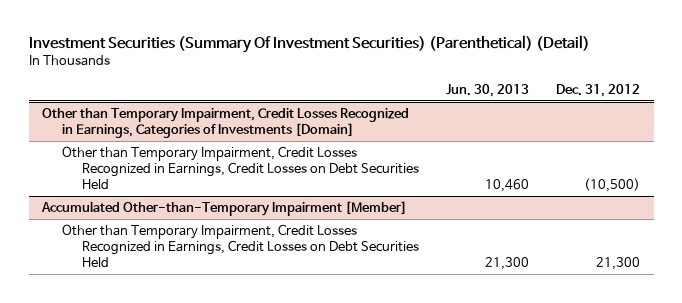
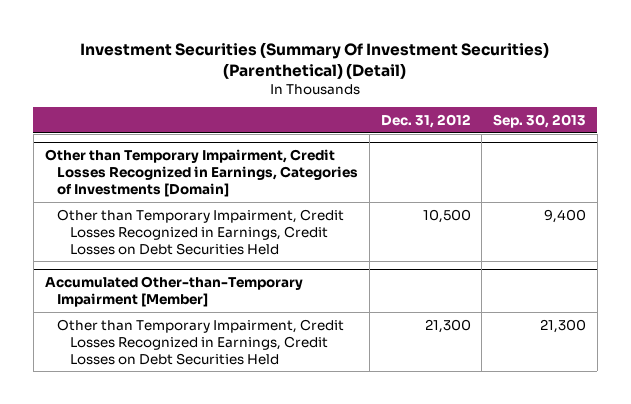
[445,83,529,97] Jun. 30, 2013 -> none
none -> [493,113,587,128] Sep. 30, 2013
[584,177,641,192] (10,500) -> [422,208,471,223] 10,500

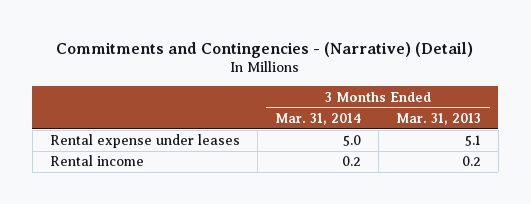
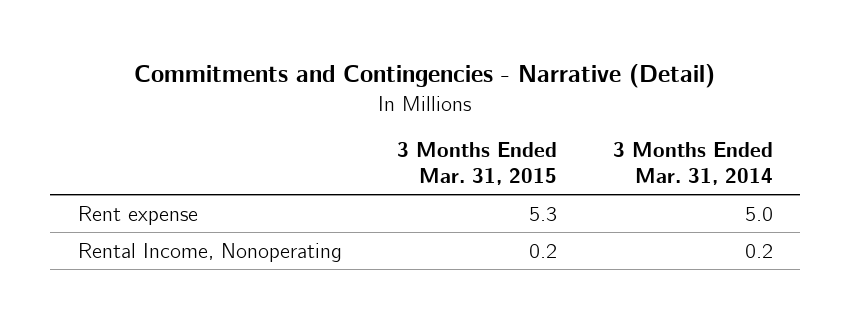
[56,41,474,58] Commitments and Contingencies - (Narrative) (Detail) -> [134,64,716,89] Commitments and Contingencies - Narrative (Detail)
[395,113,481,126] Mar. 31, 2013 -> none
none -> [397,142,558,185] 3 Months Ended Mar. 31, 2015
[49,134,240,149] Rental expense under leases -> [77,205,198,225] Rent expense
[49,155,144,167] Rental income -> [77,242,342,262] Rental Income, Nonoperating

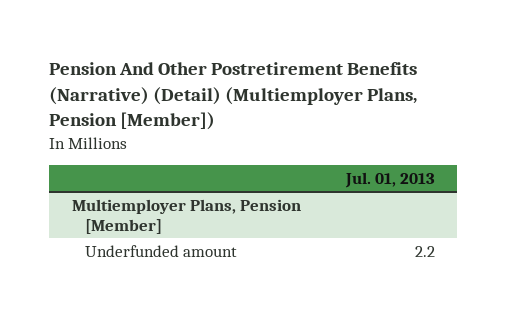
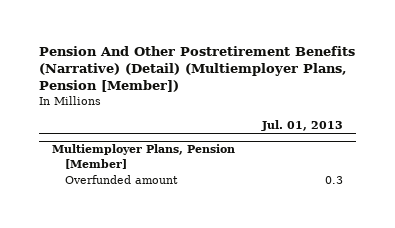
[84,244,237,257] Underfunded amount -> [65,175,179,185] Overfunded amount
[414,245,435,257] 2.2 -> [324,176,343,185] 0.3

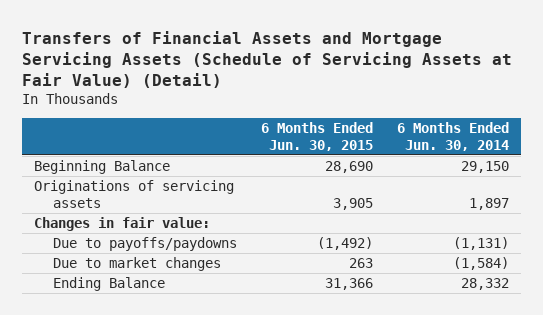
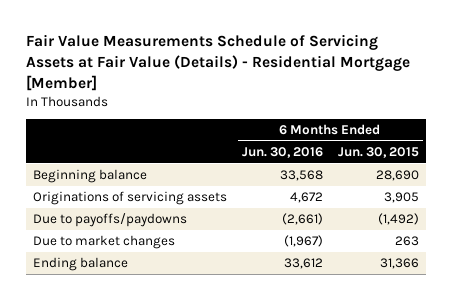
[22,30,513,88] Transfers of Financial Assets and Mortgage Servicing Assets (Schedule of Servicing Assets at Fair Value) (Detail) -> [25,34,410,91] Fair Value Measurements Schedule of Servicing Assets at Fair Value (Details) - Residential Mortgage [Member]
[396,121,509,151] 6 Months Ended Jun. 30, 2014 -> none
none -> [241,146,323,158] Jun. 30, 2016
[34,160,171,175] Beginning Balance -> [33,169,148,184] Beginning balance
[34,217,211,232] Changes in fair value: -> none
[52,277,165,292] Ending Balance -> [33,257,129,272] Ending balance

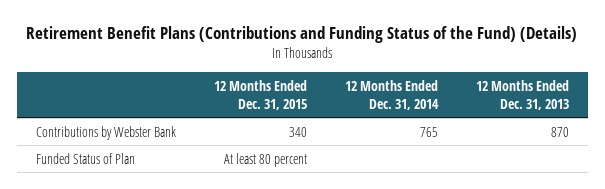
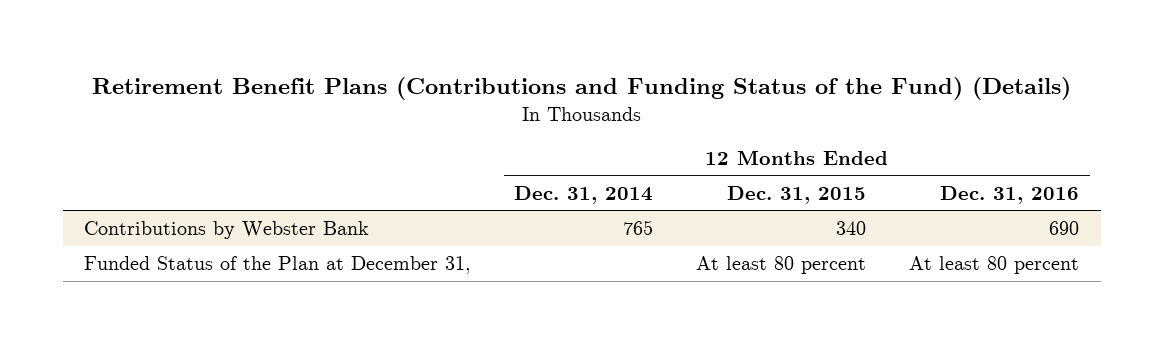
[475,79,569,110] 12 Months Ended Dec. 31, 2013 -> none
none -> [940,185,1080,204] Dec. 31, 2016
[35,152,135,164] Funded Status of Plan -> [84,256,472,275] Funded Status of the Plan at December 31,

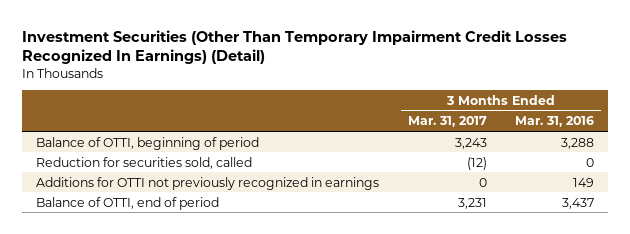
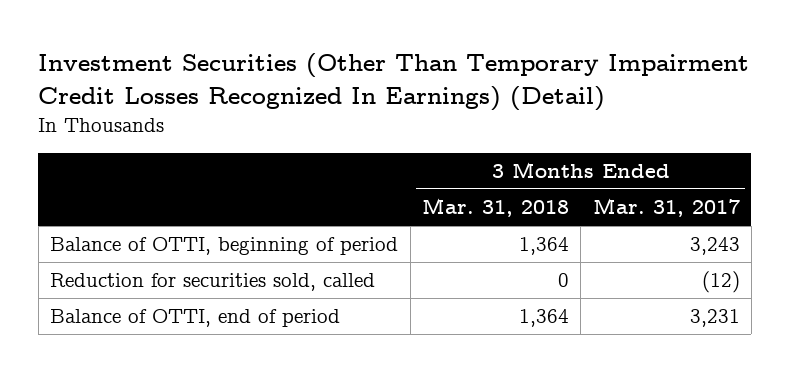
[514,116,594,128] Mar. 31, 2016 -> none
none -> [421,198,569,218] Mar. 31, 2018
[36,176,380,190] Additions for OTTI not previously recognized in earnings -> none

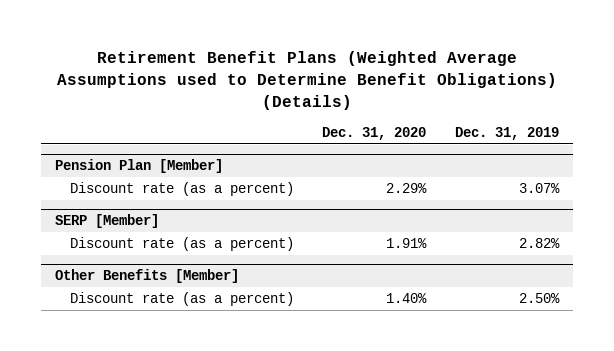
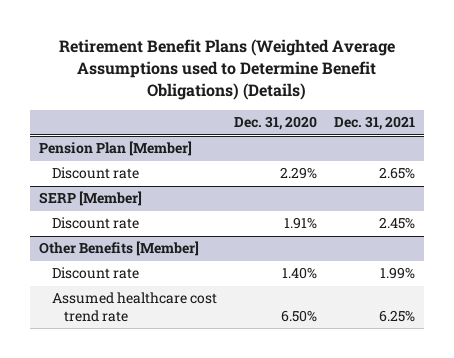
[454,126,559,140] Dec. 31, 2019 -> none
none -> [334,116,416,131] Dec. 31, 2021
[70,181,295,196] Discount rate (as a percent) -> [51,167,139,180] Discount rate
[70,236,295,251] Discount rate (as a percent) -> [51,217,139,230] Discount rate
[70,291,295,306] Discount rate (as a percent) -> [51,267,139,280] Discount rate
none -> [51,292,217,323] Assumed healthcare cost trend rate

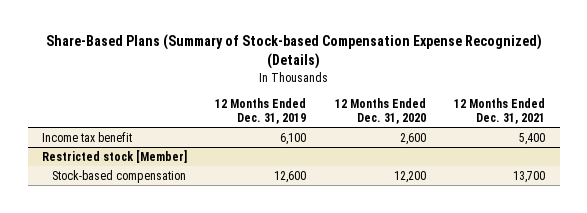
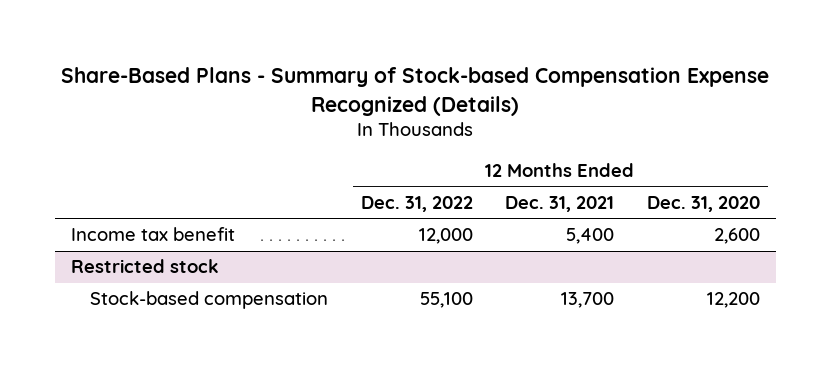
[45,34,542,70] Share-Based Plans (Summary of Stock-based Compensation Expense Recognized) (Details) -> [61,67,770,116] Share-Based Plans - Summary of Stock-based Compensation Expense Recognized (Details)
[215,97,307,125] 12 Months Ended Dec. 31, 2019 -> none
none -> [360,195,473,212] Dec. 31, 2022
[41,149,187,163] Restricted stock [Member] -> [70,259,219,274] Restricted stock

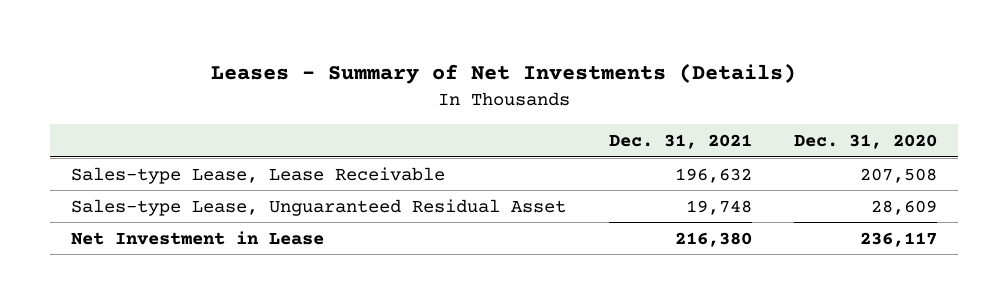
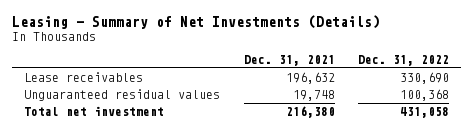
[211,63,797,85] Leases - Summary of Net Investments (Details) -> [11,15,380,30] Leasing - Summary of Net Investments (Details)
[794,134,938,150] Dec. 31, 2020 -> none
none -> [358,55,450,67] Dec. 31, 2022
[71,166,446,184] Sales-type Lease, Lease Receivable -> [23,72,143,83] Lease receivables
[71,198,567,216] Sales-type Lease, Unguaranteed Residual Asset -> [23,89,220,102] Unguaranteed residual values
[71,230,325,245] Net Investment in Lease -> [23,106,164,117] Total net investment

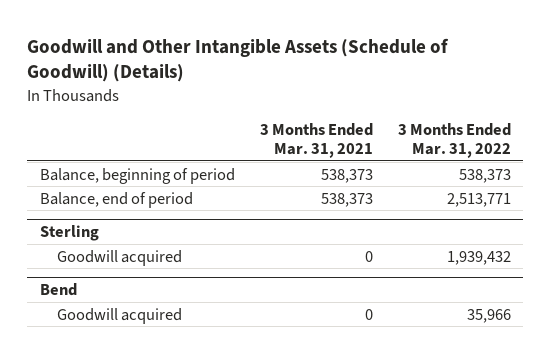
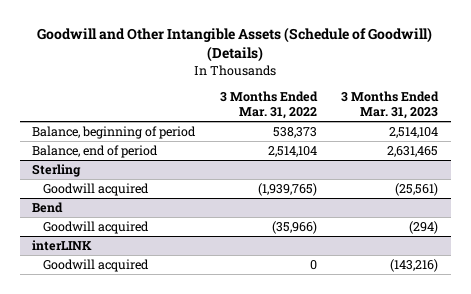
[259,122,373,159] 3 Months Ended Mar. 31, 2021 -> none
none -> [341,91,440,120] 3 Months Ended Mar. 31, 2023
[446,192,511,207] 2,513,771 -> [267,145,317,157] 2,514,104
[446,250,511,265] 1,939,432 -> [257,182,317,196] (1,939,765)
[466,308,511,323] 35,966 -> [271,220,317,234] (35,966)
none -> [32,239,93,251] interLINK
none -> [43,258,150,272] Goodwill acquired

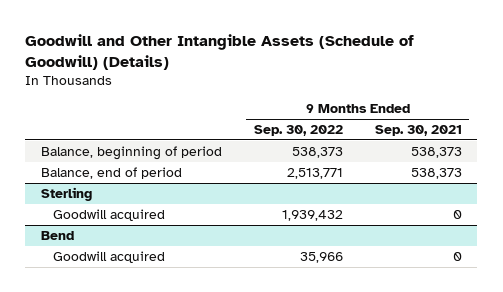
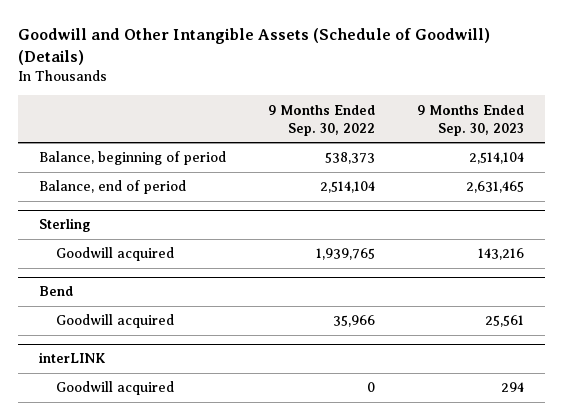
[374,125,462,137] Sep. 30, 2021 -> none
none -> [416,104,524,136] 9 Months Ended Sep. 30, 2023
[286,167,343,179] 2,513,771 -> [319,181,375,194] 2,514,104
[281,209,343,221] 1,939,432 -> [315,248,375,261] 1,939,765
none -> [39,352,107,364] interLINK
none -> [55,381,174,396] Goodwill acquired

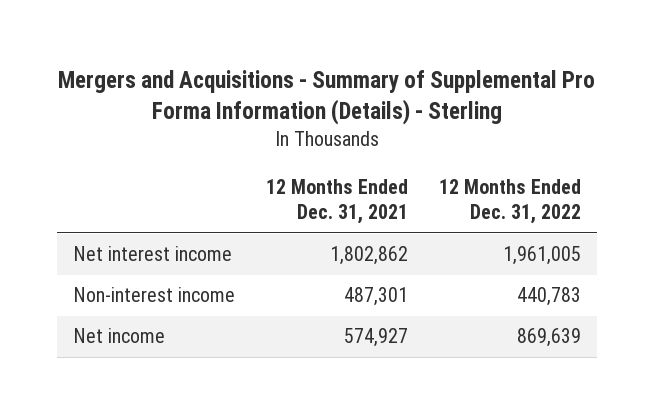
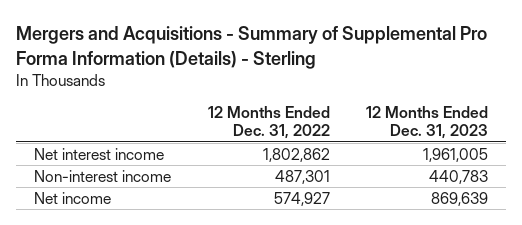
[266,178,409,225] 12 Months Ended Dec. 31, 2021 -> none
none -> [365,106,488,140] 12 Months Ended Dec. 31, 2023
[503,246,582,266] 1,961,005 -> [262,147,330,162] 1,802,862
[517,287,582,307] 440,783 -> [274,169,330,184] 487,301
[517,328,582,348] 869,639 -> [273,191,330,206] 574,927

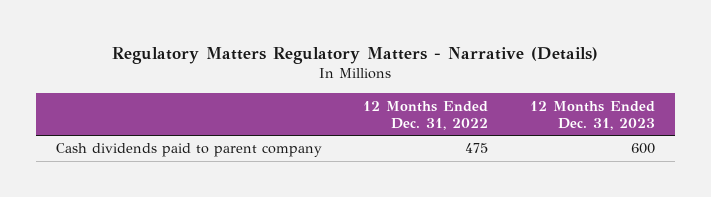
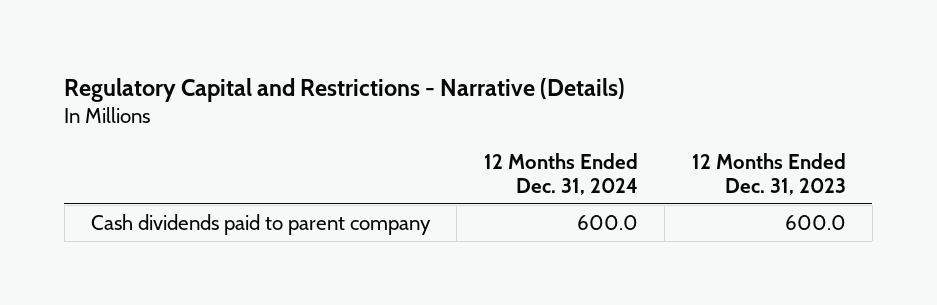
[112,46,599,64] Regulatory Matters Regulatory Matters - Narrative (Details) -> [64,77,626,102] Regulatory Capital and Restrictions - Narrative (Details)
[363,100,489,130] 12 Months Ended Dec. 31, 2022 -> none
none -> [483,152,638,195] 12 Months Ended Dec. 31, 2024
[630,143,655,155] 600 -> [784,215,846,231] 600.0

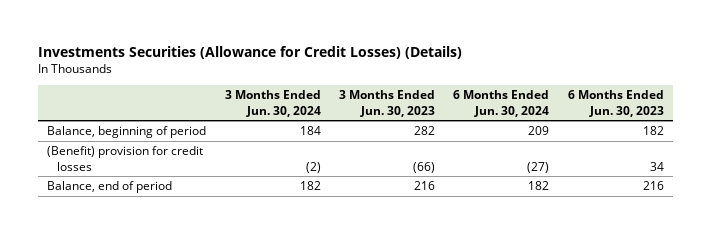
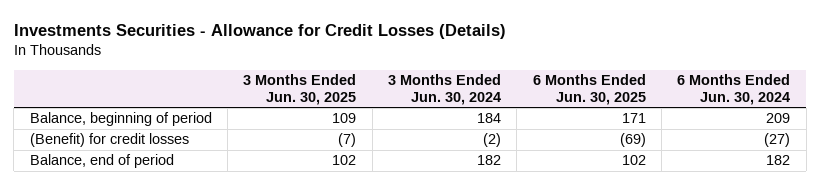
[38,45,463,59] Investments Securities (Allowance for Credit Losses) (Details) -> [13,24,506,40] Investments Securities - Allowance for Credit Losses (Details)
[339,90,436,117] 3 Months Ended Jun. 30, 2023 -> none
[567,90,664,117] 6 Months Ended Jun. 30, 2023 -> none
none -> [243,73,357,105] 3 Months Ended Jun. 30, 2025
none -> [532,73,646,105] 6 Months Ended Jun. 30, 2025
[47,146,204,171] (Benefit) provision for credit losses -> [29,133,189,148] (Benefit) for credit losses

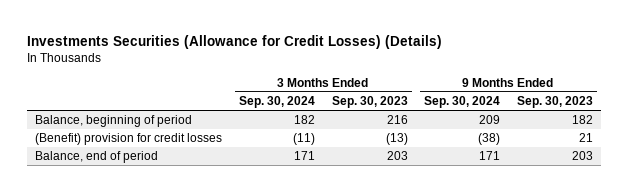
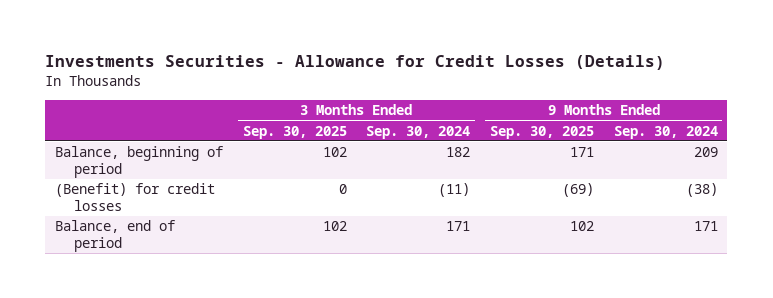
[27,34,443,49] Investments Securities (Allowance for Credit Losses) (Details) -> [45,55,666,71] Investments Securities - Allowance for Credit Losses (Details)
[331,96,408,109] Sep. 30, 2023 -> none
[516,96,593,109] Sep. 30, 2023 -> none
none -> [242,125,347,139] Sep. 30, 2025
none -> [489,125,594,139] Sep. 30, 2025
[35,133,223,146] (Benefit) provision for credit losses -> [55,183,216,211] (Benefit) for credit losses

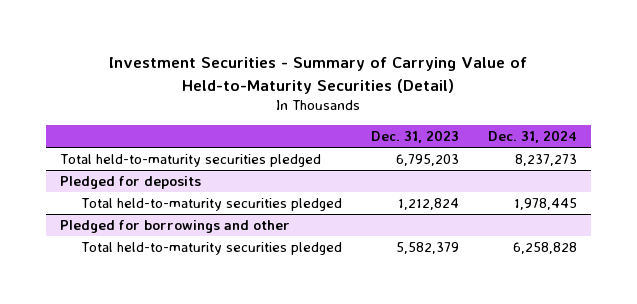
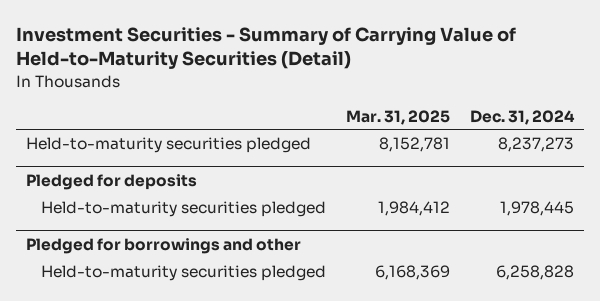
[371,130,460,144] Dec. 31, 2023 -> none
none -> [346,109,451,125] Mar. 31, 2025
[60,154,322,168] Total held-to-maturity securities pledged -> [26,137,312,154] Held-to-maturity securities pledged
[81,198,343,212] Total held-to-maturity securities pledged -> [41,201,327,218] Held-to-maturity securities pledged
[81,242,343,256] Total held-to-maturity securities pledged -> [41,265,327,282] Held-to-maturity securities pledged

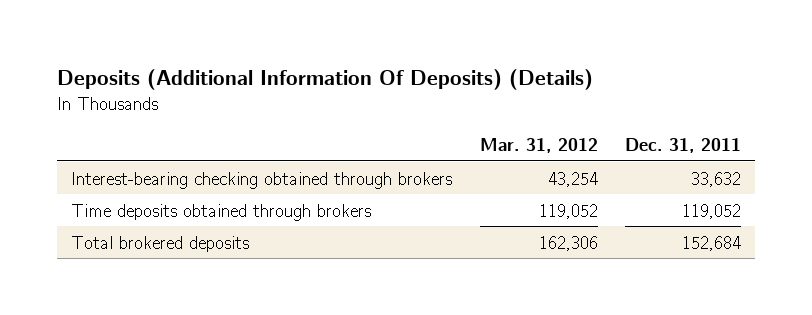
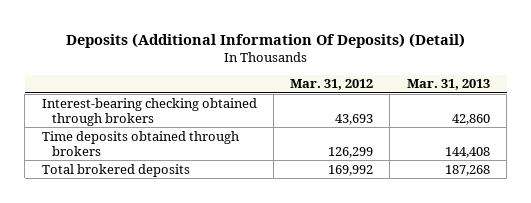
[57,69,594,91] Deposits (Additional Information Of Deposits) (Details) -> [65,32,465,48] Deposits (Additional Information Of Deposits) (Detail)
[625,137,742,153] Dec. 31, 2011 -> none
none -> [406,79,490,91] Mar. 31, 2013
[547,171,598,187] 43,254 -> [335,113,374,125] 43,693
[538,203,598,219] 119,052 -> [328,146,374,158] 126,299
[538,235,598,251] 162,306 -> [328,164,374,176] 169,992

